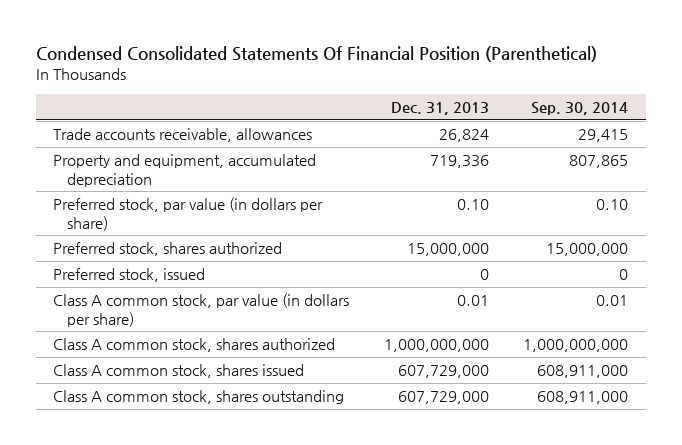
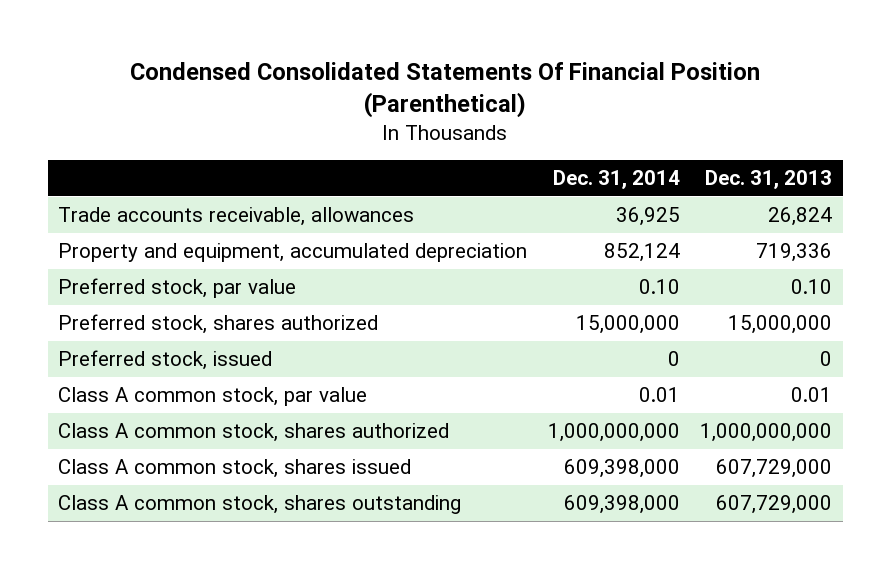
[531,101,629,115] Sep. 30, 2014 -> none
none -> [552,170,680,190] Dec. 31, 2014
[53,197,324,231] Preferred stock, par value (in dollars per share) -> [58,278,297,299] Preferred stock, par value
[53,293,350,327] Class A common stock, par value (in dollars per share) -> [58,387,368,407] Class A common stock, par value

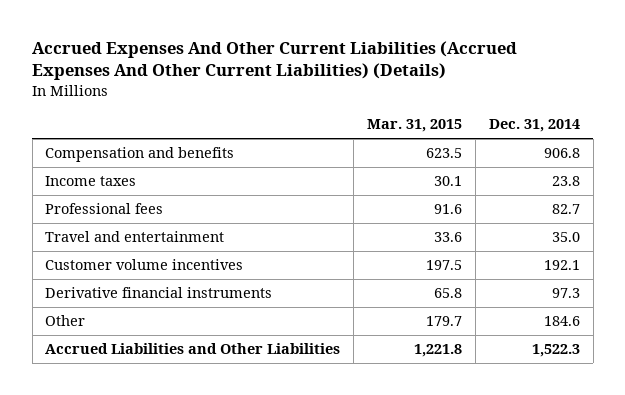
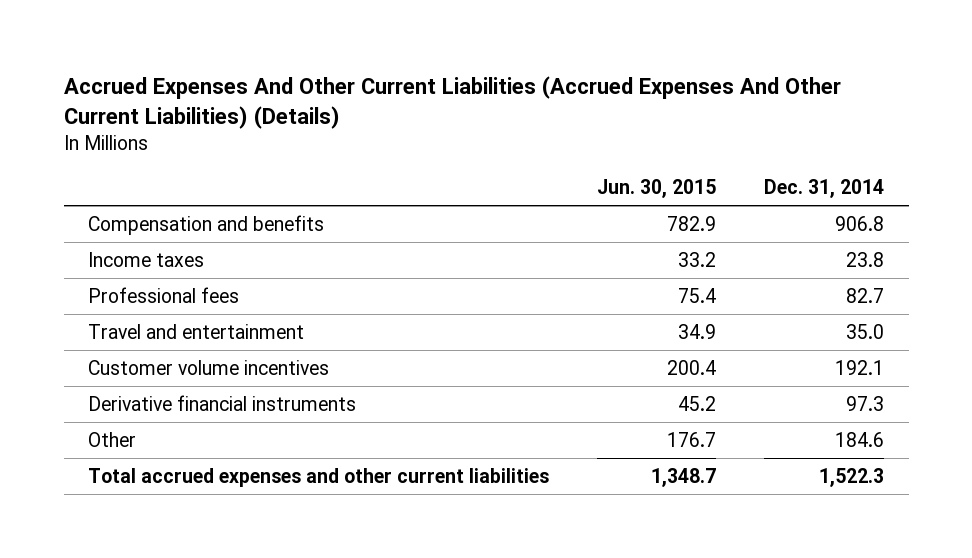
[367,119,463,133] Mar. 31, 2015 -> none
none -> [597,179,717,199] Jun. 30, 2015
[45,343,341,355] Accrued Liabilities and Other Liabilities -> [88,467,550,487] Total accrued expenses and other current liabilities

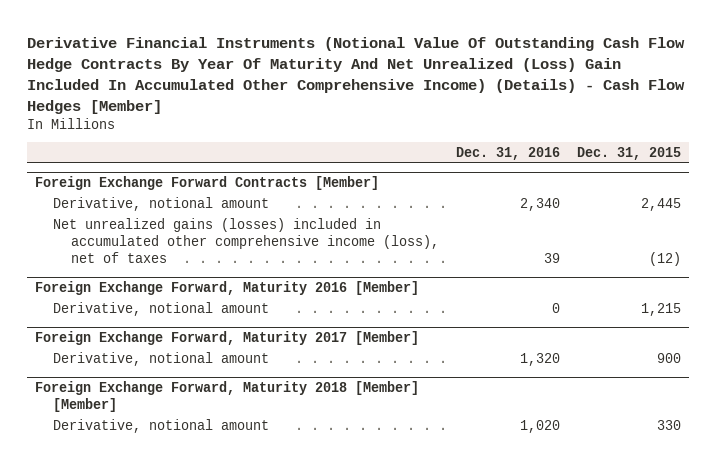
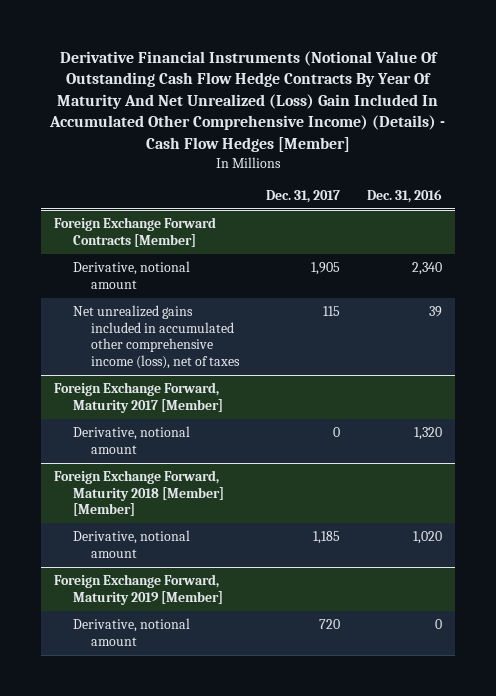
[576,146,681,160] Dec. 31, 2015 -> none
none -> [265,190,340,204] Dec. 31, 2017
[35,281,420,296] Foreign Exchange Forward, Maturity 2016 [Member] -> none
[53,301,270,316] Derivative, notional amount -> none
[53,217,439,263] Net unrealized gains (losses) included in accumulated other comprehensive income (loss), net of taxes -> [72,305,240,369] Net unrealized gains included in accumulated other comprehensive income (loss), net of taxes
none -> [54,574,223,605] Foreign Exchange Forward, Maturity 2019 [Member]
none -> [72,618,190,646] Derivative, notional amount

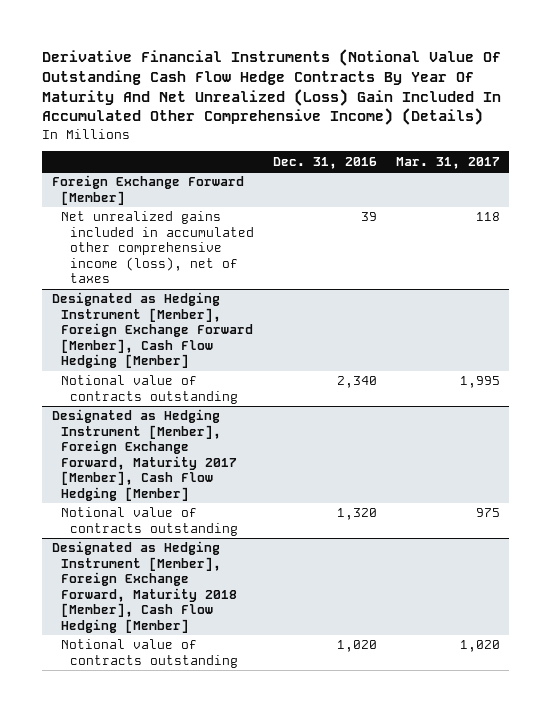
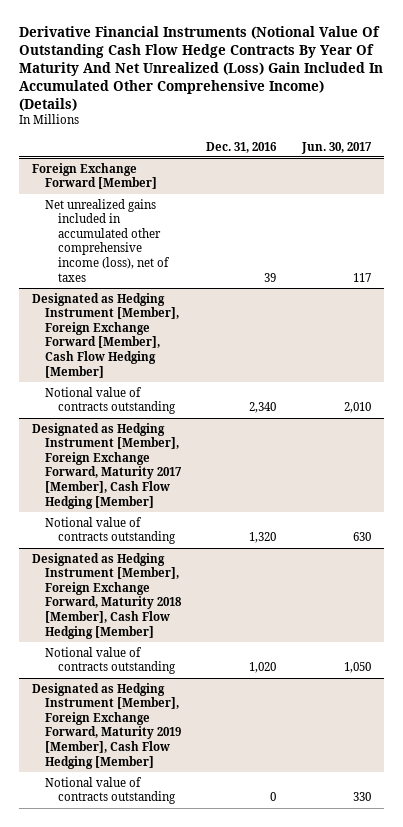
[395,156,500,169] Mar. 31, 2017 -> none
none -> [300,141,372,154] Jun. 30, 2017
none -> [31,682,181,769] Designated as Hedging Instrument [Member], Foreign Exchange Forward, Maturity 2019 [Member], Cash Flow Hedging [Member]
none -> [44,776,176,805] Notional value of contracts outstanding

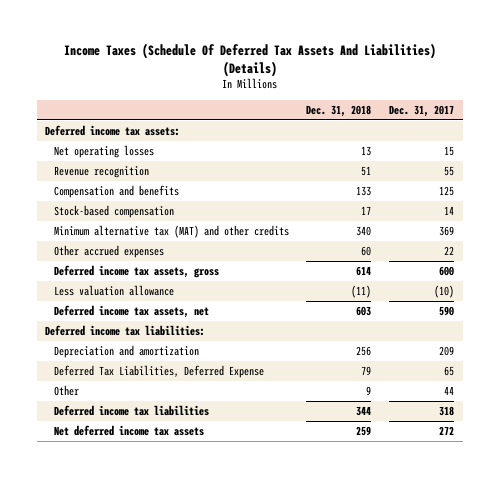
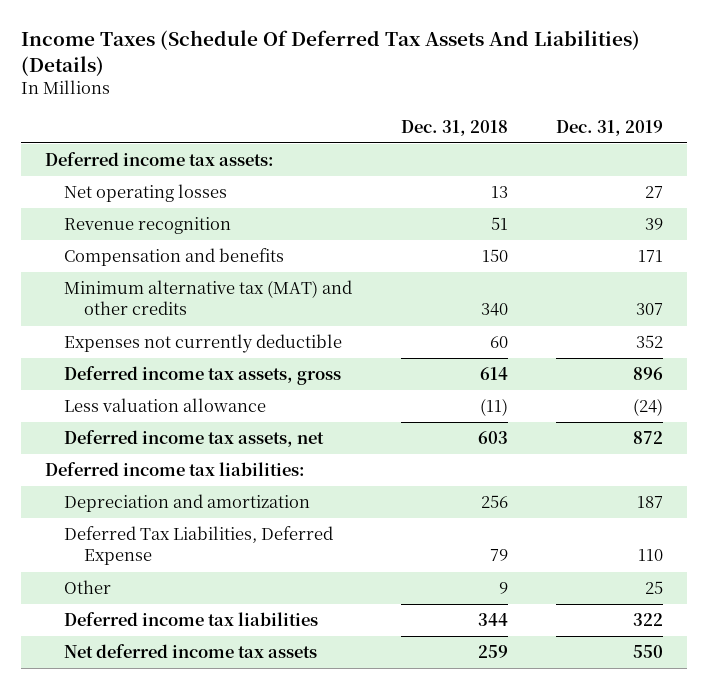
[388,105,454,118] Dec. 31, 2017 -> none
none -> [556,119,664,136] Dec. 31, 2019
[53,204,174,218] Stock-based compensation -> none
[356,185,372,196] 133 -> [481,249,508,263] 150
[53,244,164,258] Other accrued expenses -> none
none -> [64,334,343,354] Expenses not currently deductible

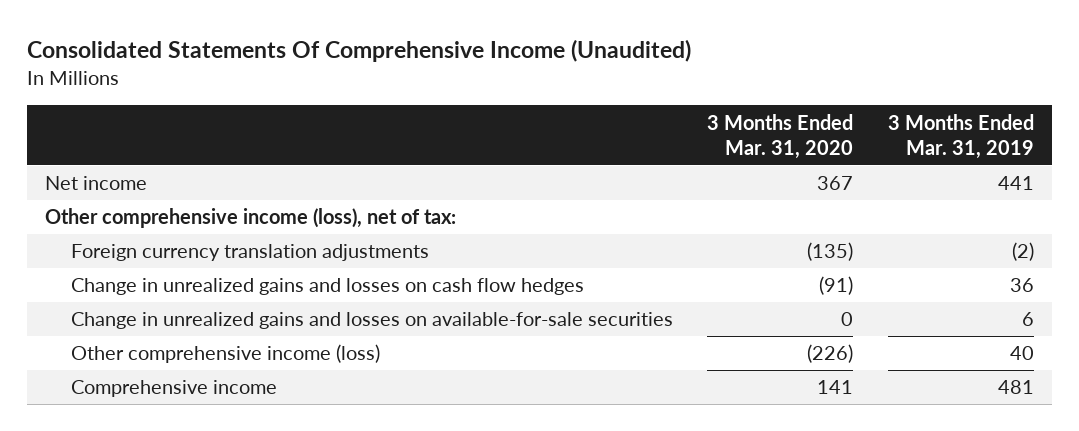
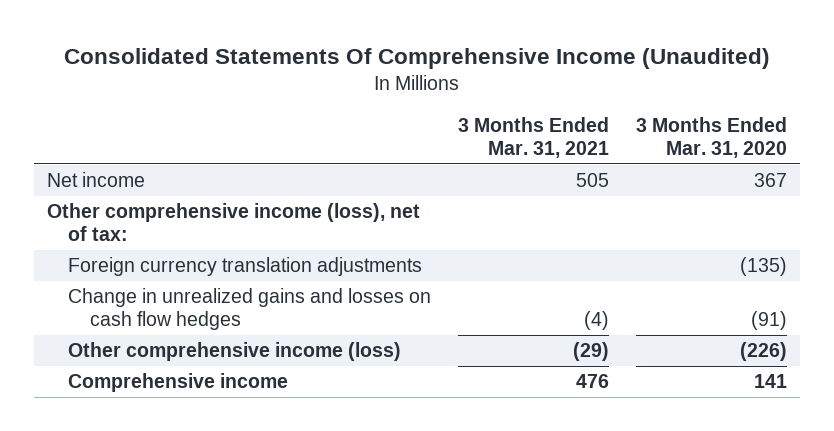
[888,113,1035,160] 3 Months Ended Mar. 31, 2019 -> none
none -> [458,116,610,159] 3 Months Ended Mar. 31, 2021
[70,312,673,330] Change in unrealized gains and losses on available-for-sale securities -> none

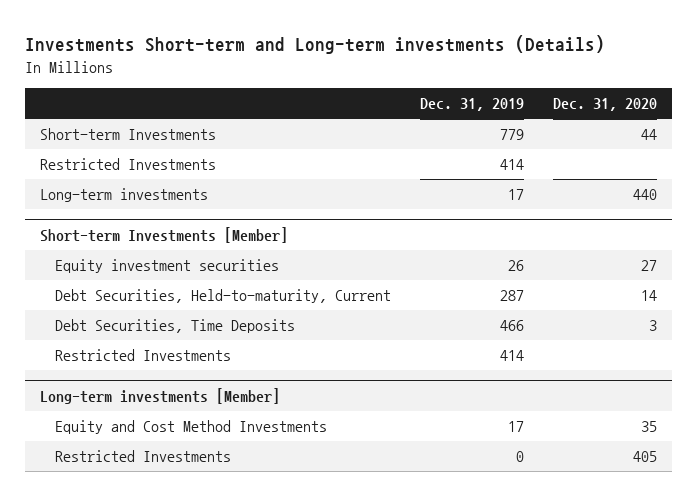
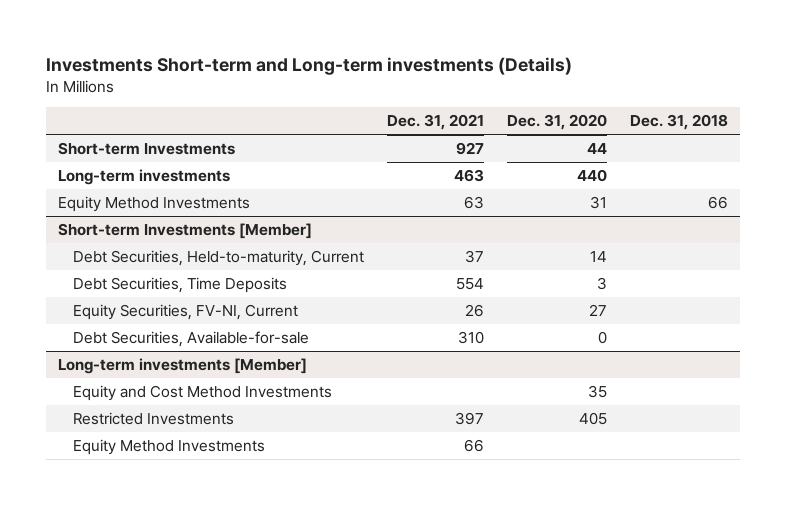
[419,98,524,112] Dec. 31, 2019 -> none
none -> [386,114,484,131] Dec. 31, 2021
none -> [630,114,729,131] Dec. 31, 2018
[39,158,216,171] Restricted Investments -> none
none -> [57,196,250,213] Equity Method Investments
[54,259,279,274] Equity investment securities -> none
[54,349,231,362] Restricted Investments -> none
none -> [72,304,298,321] Equity Securities, FV-NI, Current
none -> [72,331,309,348] Debt Securities, Available-for-sale
none -> [72,439,265,456] Equity Method Investments

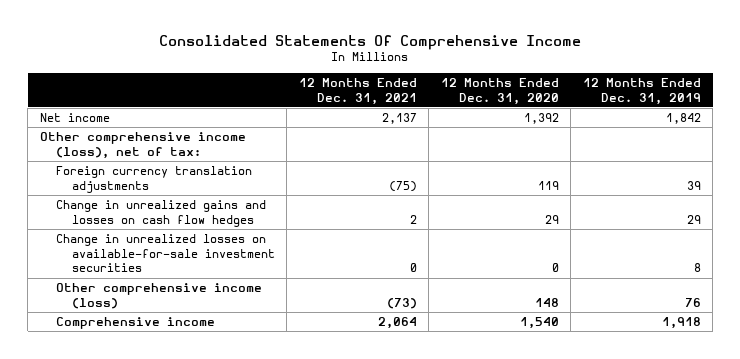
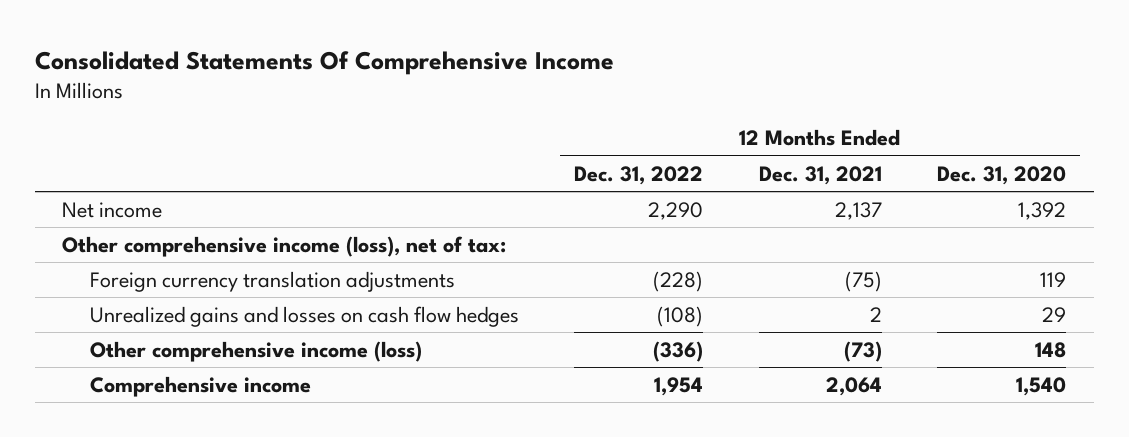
[582,77,701,105] 12 Months Ended Dec. 31, 2019 -> none
none -> [574,165,704,185] Dec. 31, 2022
[55,234,275,273] Change in unrealized losses on available-for-sale investment securities -> none
[55,200,266,227] Change in unrealized gains and losses on cash flow hedges -> [89,305,519,327] Unrealized gains and losses on cash flow hedges

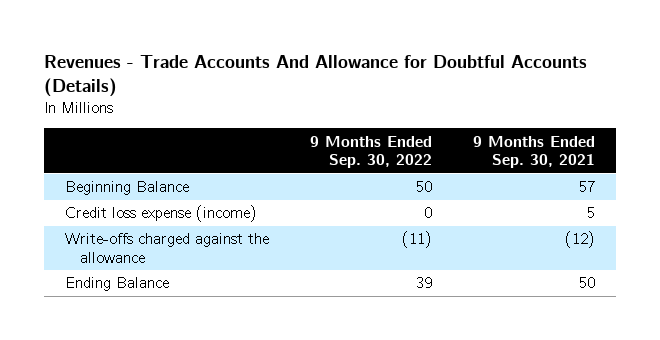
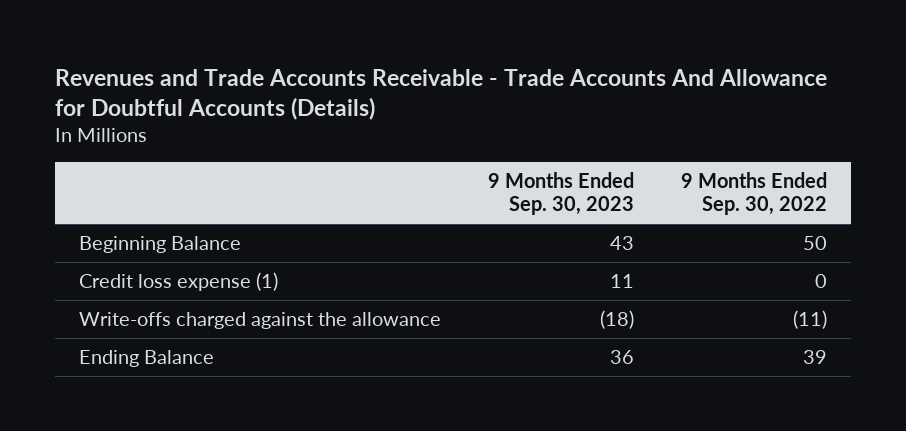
[44,55,588,98] Revenues - Trade Accounts And Allowance for Doubtful Accounts (Details) -> [55,68,828,120] Revenues and Trade Accounts Receivable - Trade Accounts And Allowance for Doubtful Accounts (Details)
[473,135,596,168] 9 Months Ended Sep. 30, 2021 -> none
none -> [488,171,635,216] 9 Months Ended Sep. 30, 2023
[64,205,257,223] Credit loss expense (income) -> [78,272,278,292] Credit loss expense (1)

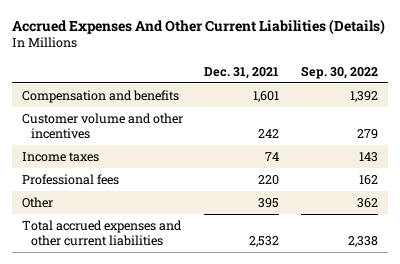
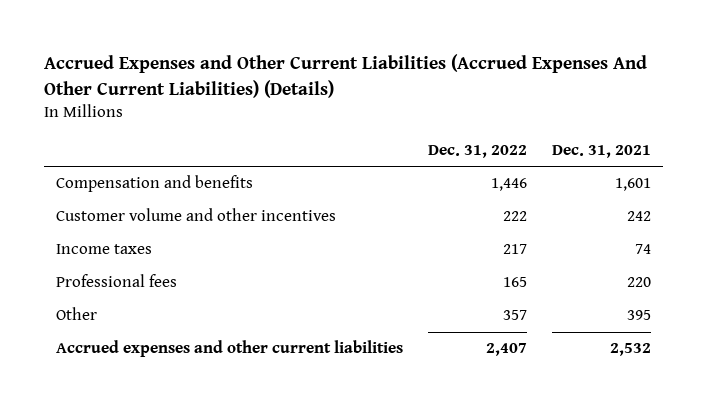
[11,18,385,35] Accrued Expenses And Other Current Liabilities (Details) -> [43,54,647,98] Accrued Expenses and Other Current Liabilities (Accrued Expenses And Other Current Liabilities) (Details)
[300,65,378,79] Sep. 30, 2022 -> none
none -> [428,144,528,158] Dec. 31, 2022
[22,220,183,247] Total accrued expenses and other current liabilities -> [56,340,404,358] Accrued expenses and other current liabilities

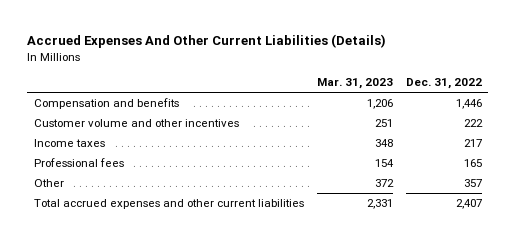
[43,54,647,98] Accrued Expenses and Other Current Liabilities (Accrued Expenses And Other Current Liabilities) (Details) -> [27,34,387,49] Accrued Expenses And Other Current Liabilities (Details)
[552,144,652,158] Dec. 31, 2021 -> none
none -> [316,78,393,90] Mar. 31, 2023
[56,340,404,358] Accrued expenses and other current liabilities -> [33,199,304,210] Total accrued expenses and other current liabilities

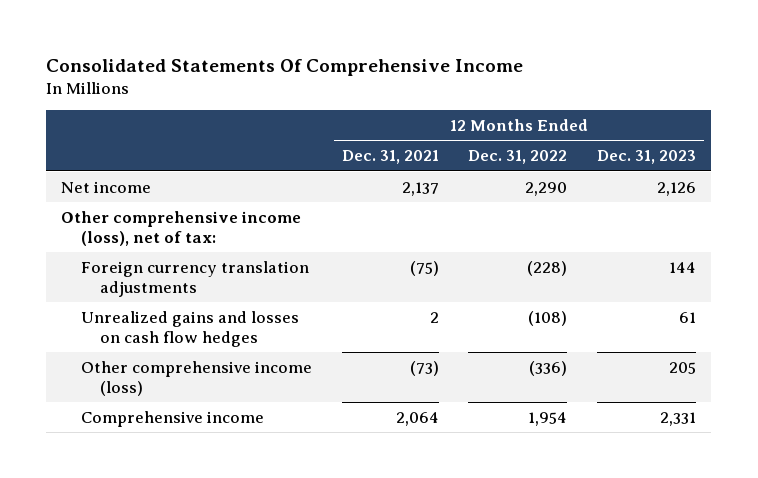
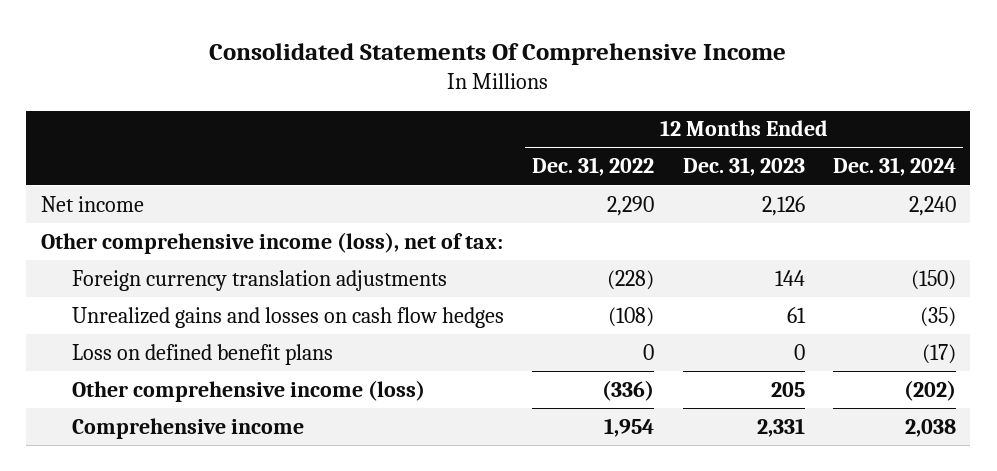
[341,150,439,165] Dec. 31, 2021 -> none
none -> [832,157,956,177] Dec. 31, 2024
none -> [72,343,334,365] Loss on defined benefit plans

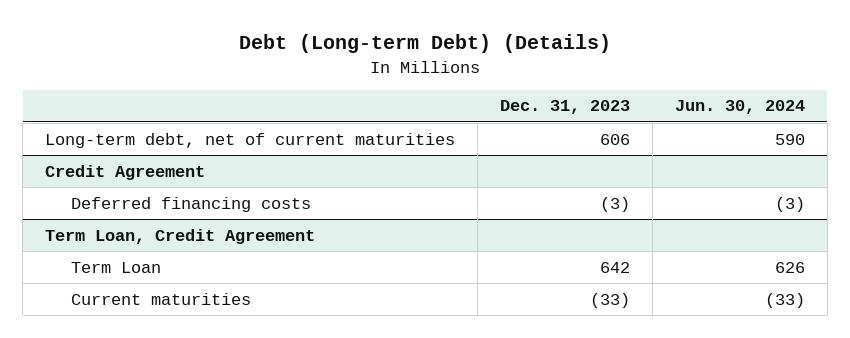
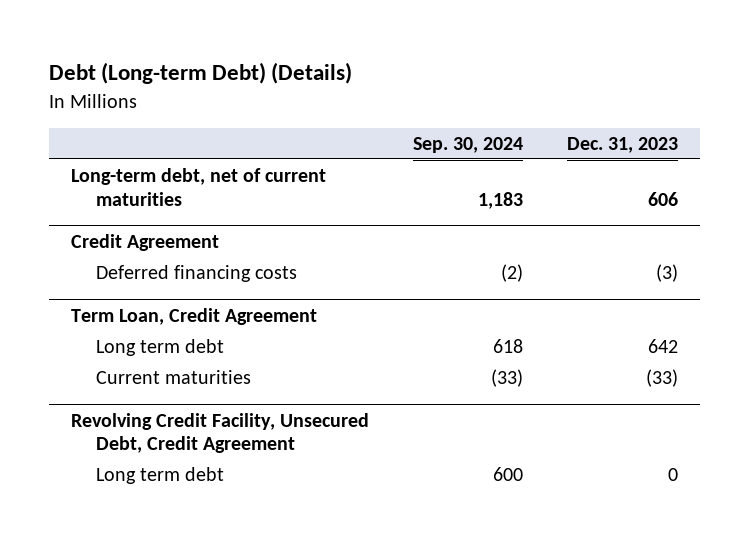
[674,100,805,115] Jun. 30, 2024 -> none
none -> [412,136,523,153] Sep. 30, 2024
[70,261,161,273] Term Loan -> [95,338,224,356] Long term debt
none -> [71,412,370,454] Revolving Credit Facility, Unsecured Debt, Credit Agreement
none -> [95,466,224,484] Long term debt

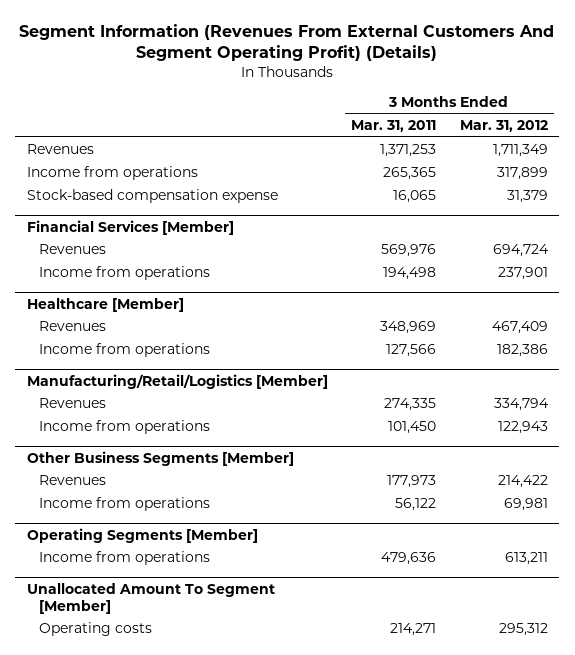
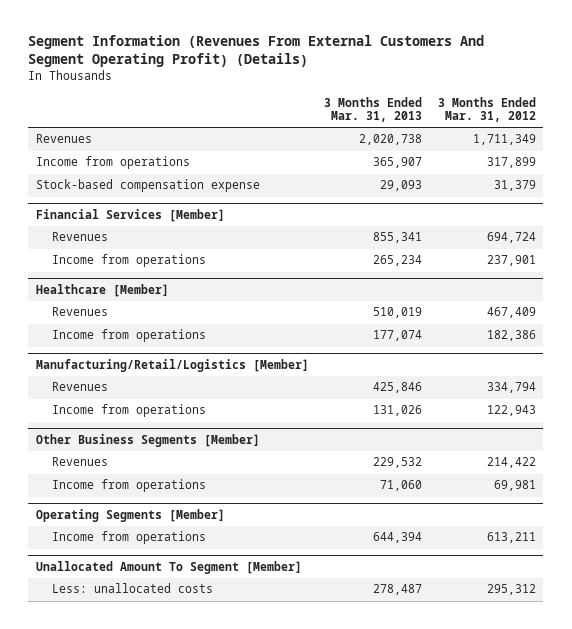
[351,120,437,133] Mar. 31, 2011 -> none
none -> [324,96,423,123] 3 Months Ended Mar. 31, 2013
[39,622,153,637] Operating costs -> [51,583,213,594] Less: unallocated costs

